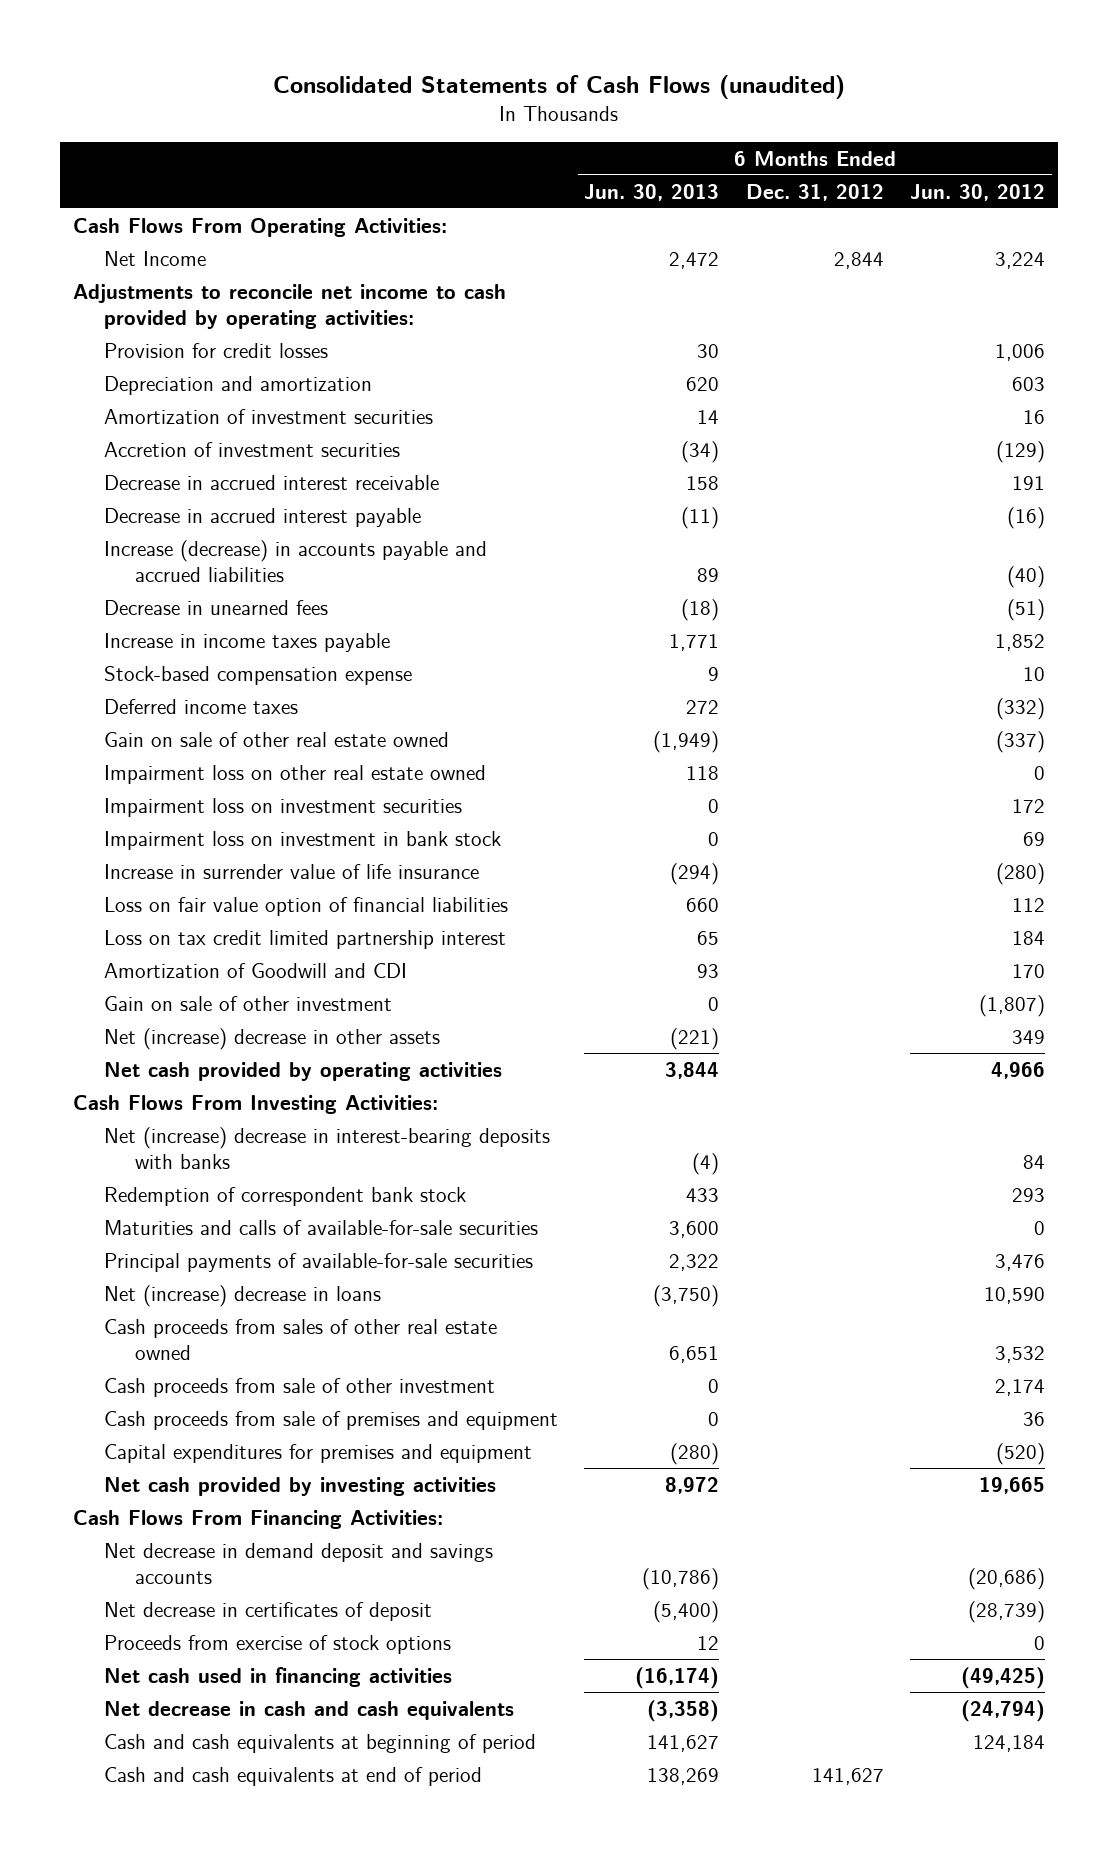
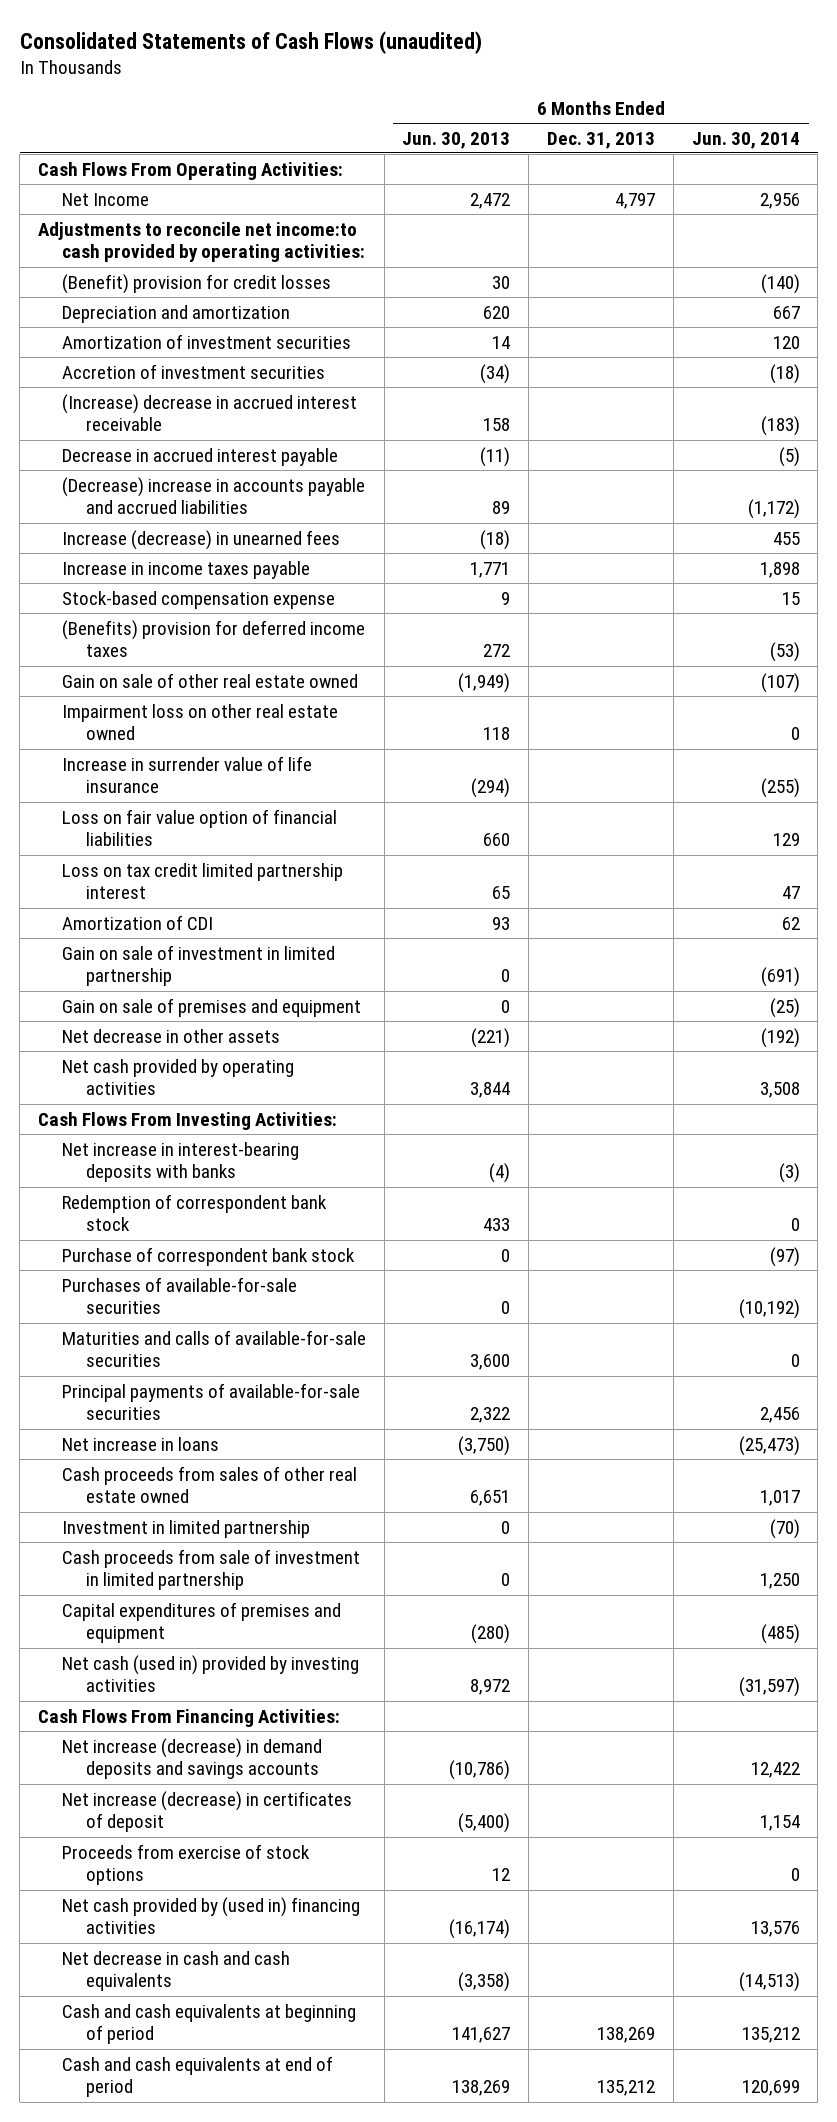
[745,183,884,201] Dec. 31, 2012 -> none
[909,183,1045,201] Jun. 30, 2012 -> none
none -> [546,131,655,149] Dec. 31, 2013
none -> [691,131,800,149] Jun. 30, 2014
[73,283,507,330] Adjustments to reconcile net income to cash provided by operating activities: -> [37,221,365,263] Adjustments to reconcile net income:to cash provided by operating activities:
[104,342,329,358] Provision for credit losses -> [61,273,331,294] (Benefit) provision for credit losses
[104,474,440,490] Decrease in accrued interest receivable -> [61,393,357,432] (Increase) decrease in accrued interest receivable
[104,539,488,583] Increase (decrease) in accounts payable and accrued liabilities -> [61,476,365,515] (Decrease) increase in accounts payable and accrued liabilities
[104,599,329,615] Decrease in unearned fees -> [61,529,340,550] Increase (decrease) in unearned fees
[104,698,299,714] Deferred income taxes -> [61,619,365,658] (Benefits) provision for deferred income taxes
[104,797,463,817] Impairment loss on investment securities -> none
[104,830,502,850] Impairment loss on investment in bank stock -> none
[104,962,408,978] Amortization of Goodwill and CDI -> [61,914,213,930] Amortization of CDI
[104,995,393,1011] Gain on sale of other investment -> [61,944,335,987] Gain on sale of investment in limited partnership
none -> [61,997,361,1017] Gain on sale of premises and equipment
[104,1027,441,1050] Net (increase) decrease in other assets -> [61,1028,280,1043] Net decrease in other assets
[104,1126,551,1170] Net (increase) decrease in interest-bearing deposits with banks -> [61,1141,299,1183] Net increase in interest-bearing deposits with banks
none -> [61,1246,355,1266] Purchase of correspondent bank stock
none -> [61,1276,297,1315] Purchases of available-for-sale securities
[104,1284,382,1307] Net (increase) decrease in loans -> [61,1436,219,1451] Net increase in loans
[104,1410,559,1430] Cash proceeds from sale of premises and equipment -> none
none -> [61,1519,310,1538] Investment in limited partnership
[104,1377,496,1397] Cash proceeds from sale of other investment -> [61,1548,360,1591] Cash proceeds from sale of investment in limited partnership
[104,1443,533,1463] Capital expenditures for premises and equipment -> [61,1601,341,1644] Capital expenditures of premises and equipment
[104,1476,497,1496] Net cash provided by investing activities -> [61,1654,359,1693] Net cash (used in) provided by investing activities
[104,1542,494,1585] Net decrease in demand deposit and savings accounts -> [61,1737,322,1780] Net increase (decrease) in demand deposits and savings accounts
[104,1601,433,1621] Net decrease in certificates of deposit -> [61,1790,352,1833] Net increase (decrease) in certificates of deposit
[104,1666,453,1687] Net cash used in financing activities -> [61,1896,360,1935] Net cash provided by (used in) financing activities

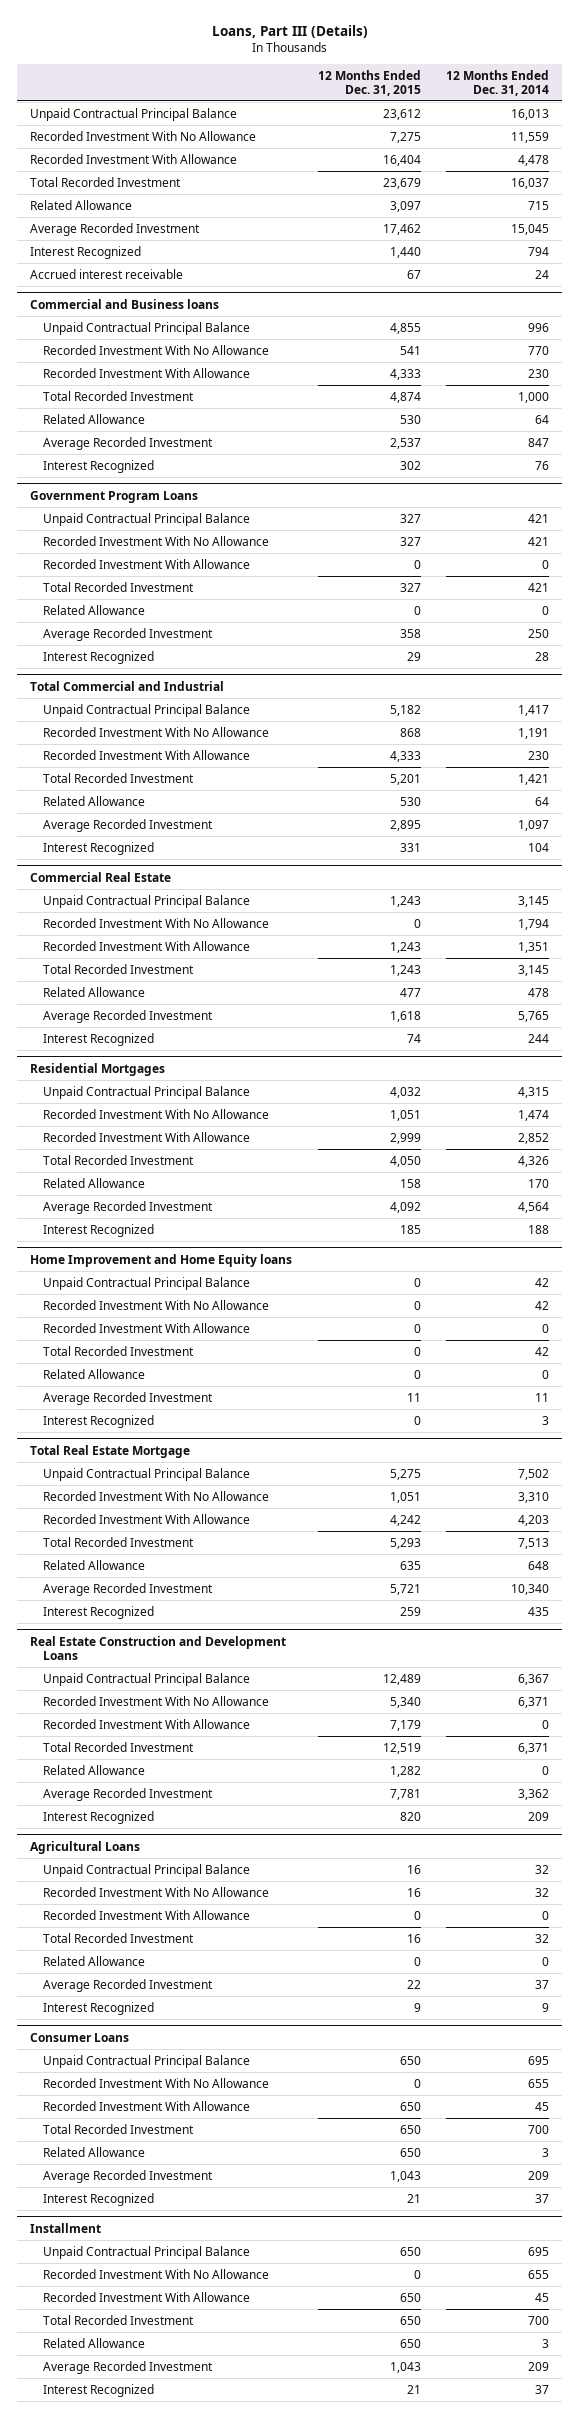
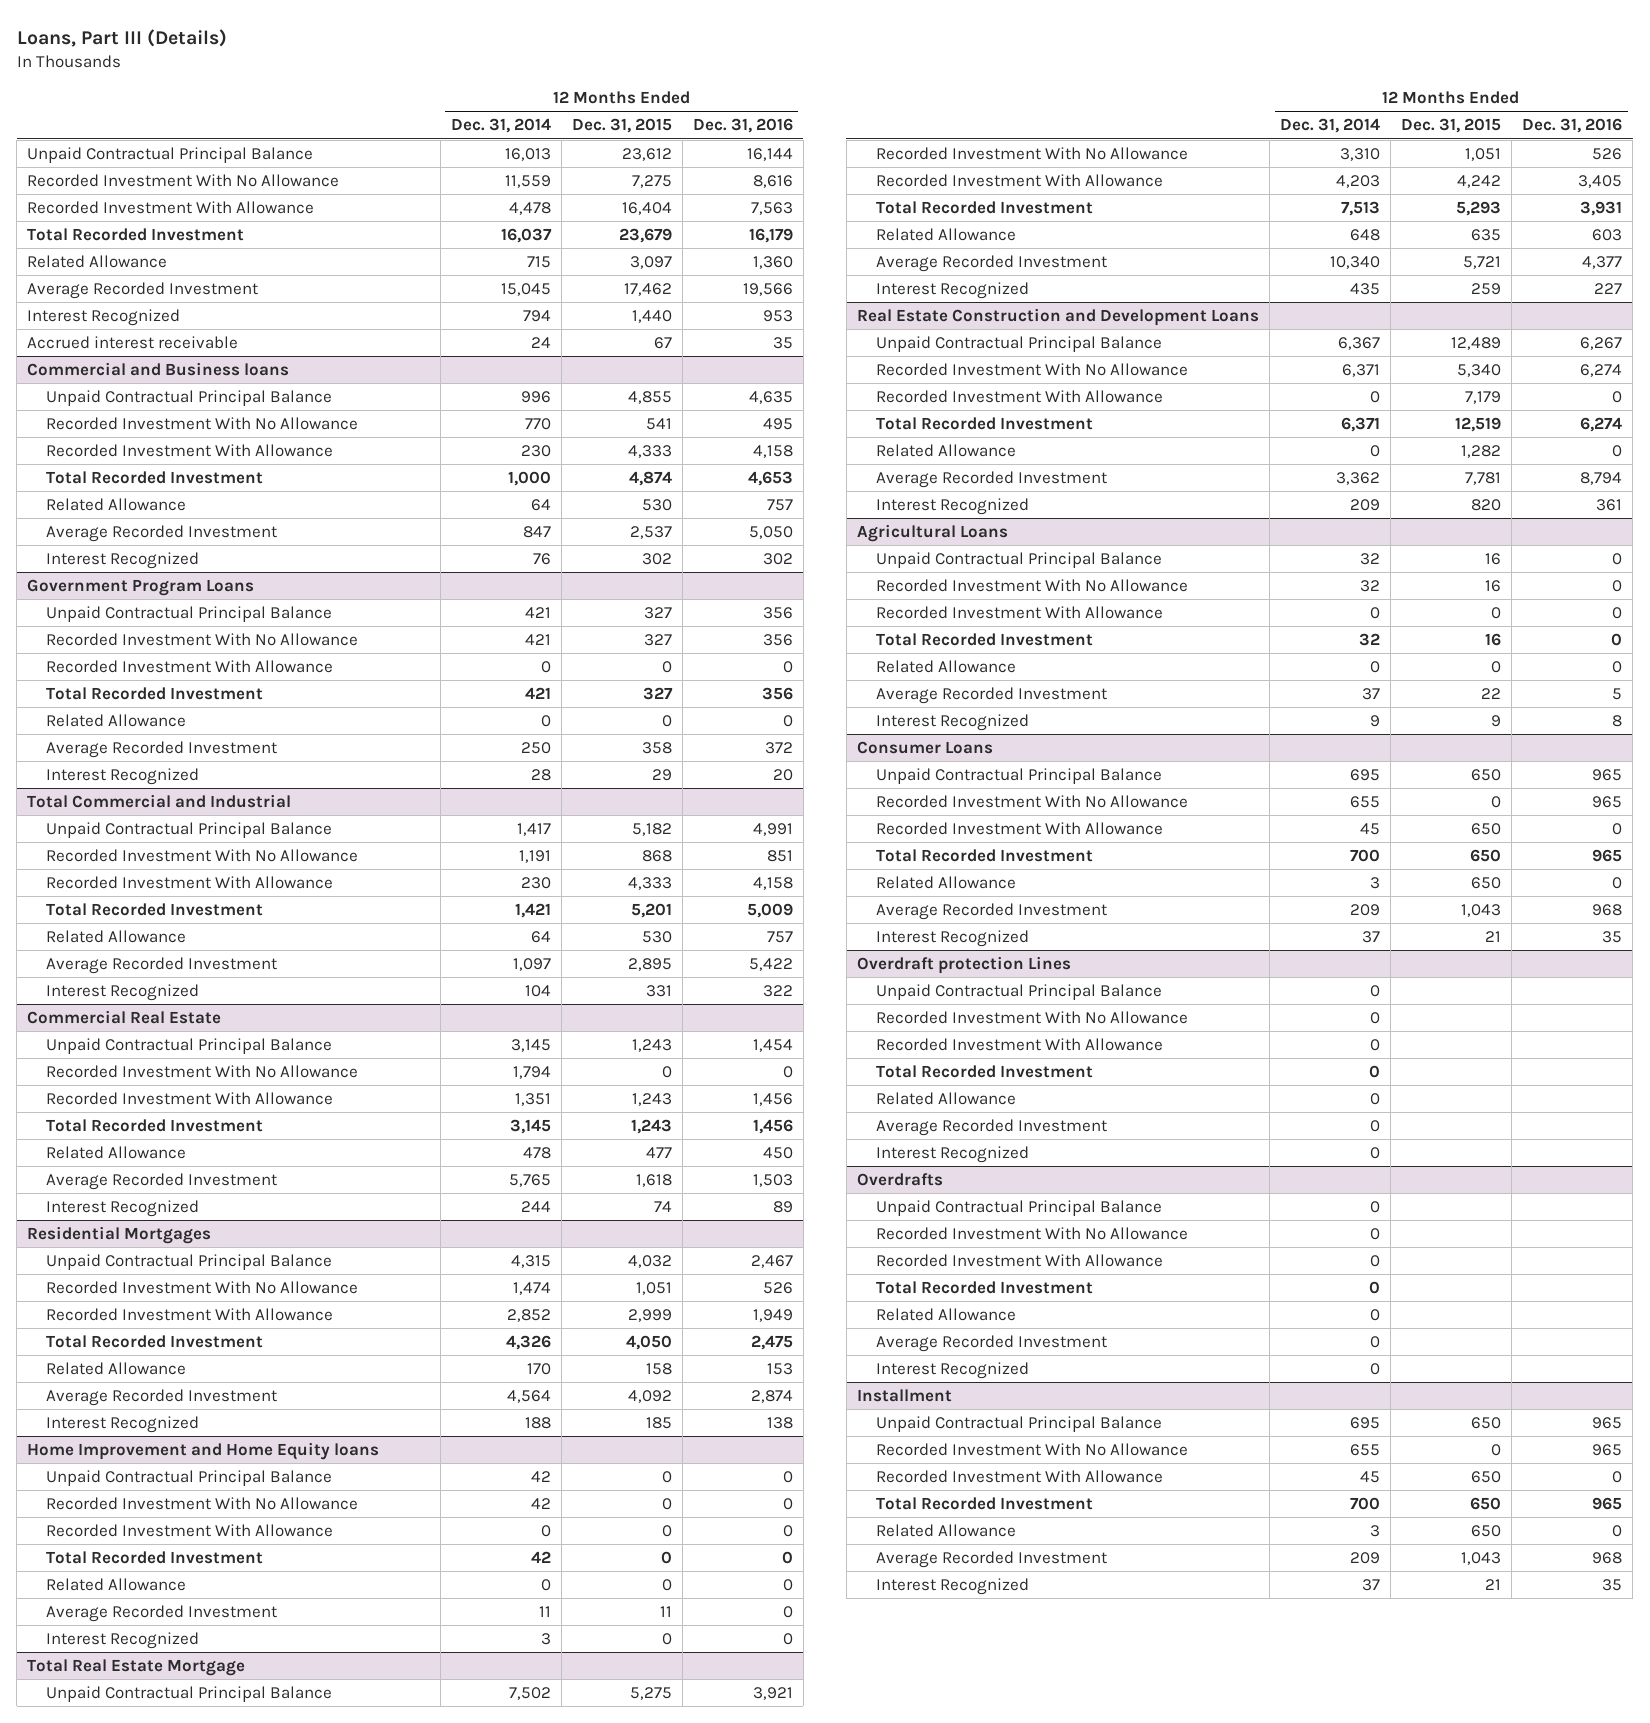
none -> [692,118,793,134] Dec. 31, 2016
none -> [856,956,1071,975] Overdraft protection Lines
none -> [875,984,1162,1001] Unpaid Contractual Principal Balance
none -> [875,1011,1188,1025] Recorded Investment With No Allowance
none -> [875,1038,1163,1052] Recorded Investment With Allowance
none -> [875,1065,1093,1079] Total Recorded Investment
none -> [875,1092,1016,1106] Related Allowance
none -> [875,1119,1107,1137] Average Recorded Investment
none -> [875,1146,1029,1164] Interest Recognized
none -> [856,1173,943,1187] Overdrafts
none -> [875,1200,1162,1217] Unpaid Contractual Principal Balance
none -> [875,1227,1188,1241] Recorded Investment With No Allowance
none -> [875,1254,1163,1268] Recorded Investment With Allowance
none -> [875,1281,1093,1295] Total Recorded Investment
none -> [875,1308,1016,1322] Related Allowance
none -> [875,1335,1107,1353] Average Recorded Investment
none -> [875,1362,1029,1380] Interest Recognized

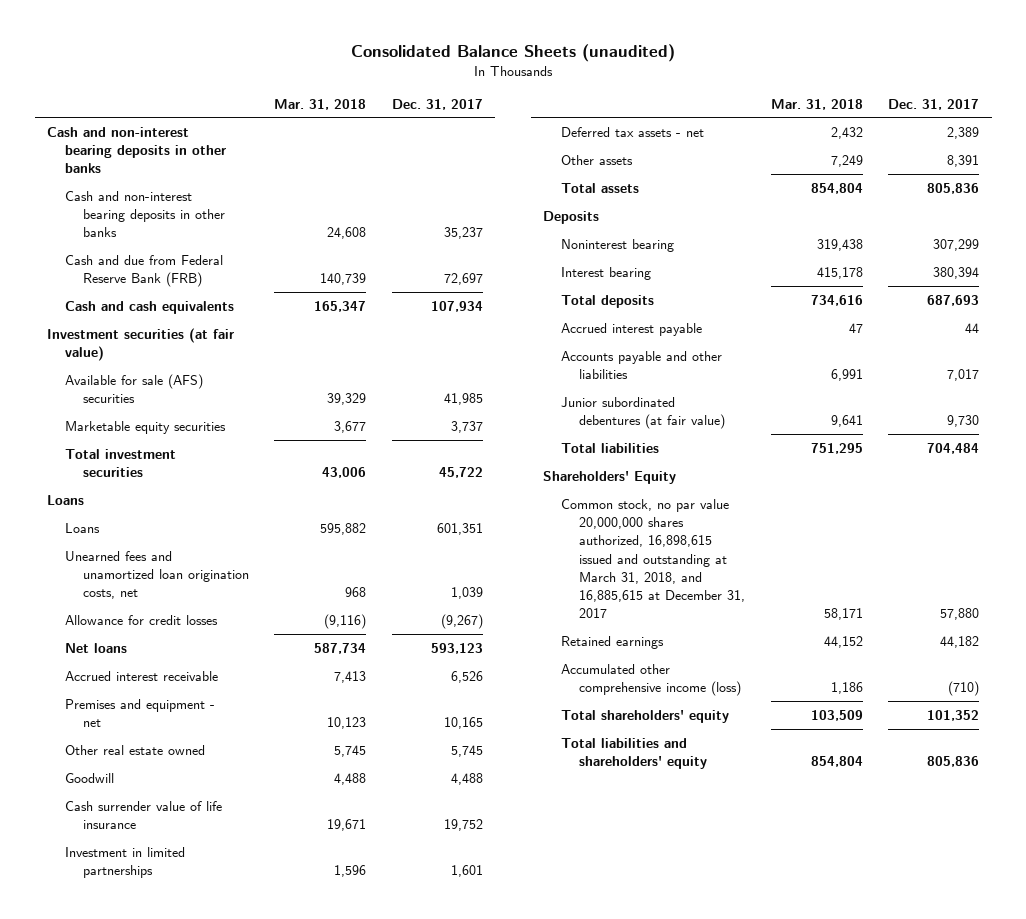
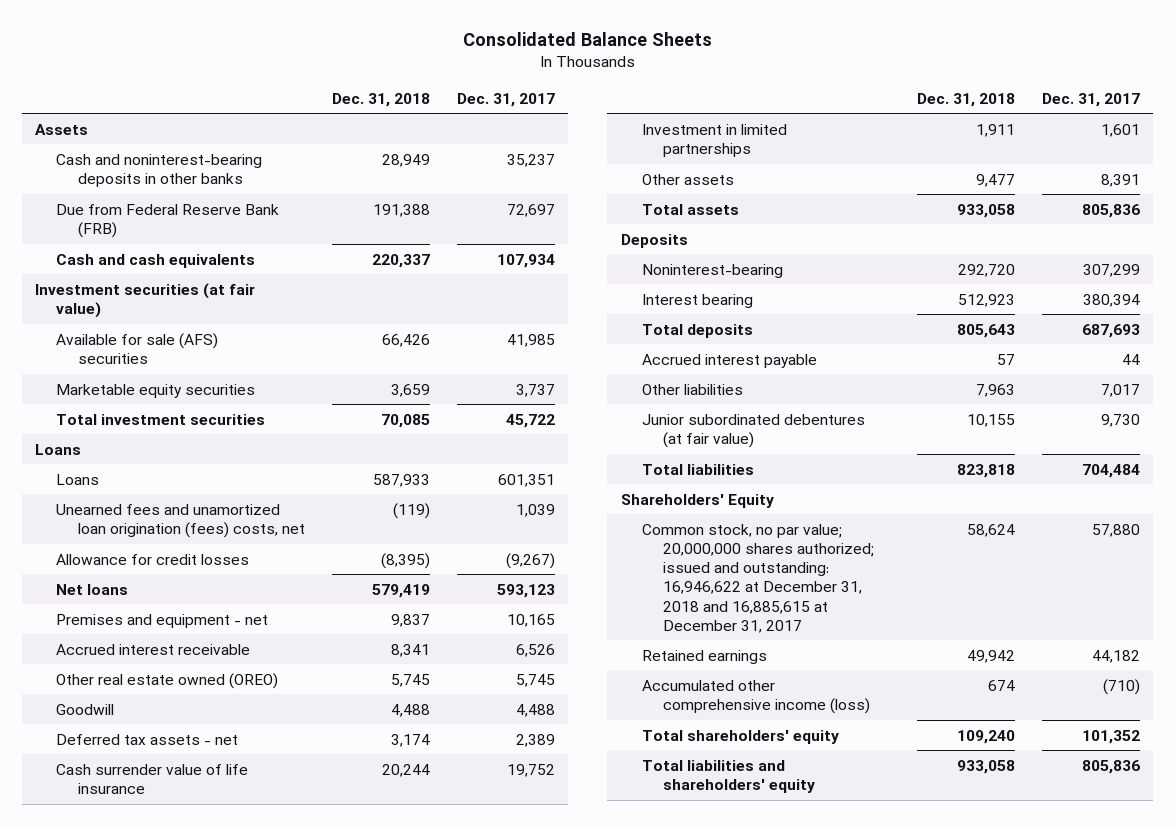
[351,43,676,62] Consolidated Balance Sheets (unaudited) -> [462,32,712,47] Consolidated Balance Sheets
[274,98,367,110] Mar. 31, 2018 -> none
none -> [331,92,430,107] Dec. 31, 2018
[47,126,227,174] Cash and non-interest bearing deposits in other banks -> none
none -> [35,123,89,135] Assets
[65,190,226,238] Cash and non-interest bearing deposits in other banks -> [56,153,263,187] Cash and noninterest-bearing deposits in other banks
[65,254,224,288] Cash and due from Federal Reserve Bank (FRB) -> [56,203,280,238] Due from Federal Reserve Bank (FRB)
[65,550,250,600] Unearned fees and unamortized loan origination costs, net -> [56,503,305,538] Unearned fees and unamortized loan origination (fees) costs, net
[65,670,219,681] Accrued interest receivable -> [56,643,251,655] Accrued interest receivable
[65,744,206,755] Other real estate owned -> [56,672,279,689] Other real estate owned (OREO)
[561,126,705,137] Deferred tax assets - net -> [56,733,239,745] Deferred tax assets - net
[561,238,675,252] Noninterest bearing -> [641,263,783,278] Noninterest-bearing
[561,350,723,380] Accounts payable and other liabilities -> [641,383,743,395] Other liabilities
[561,498,746,619] Common stock, no par value 20,000,000 shares authorized, 16,898,615 issued and outstanding at March 31, 2018, and 16,885,615 at December 31, 2017 -> [641,523,875,633] Common stock, no par value; 20,000,000 shares authorized; issued and outstanding: 16,946,622 at December 31, 2018 and 16,885,615 at December 31, 2017

